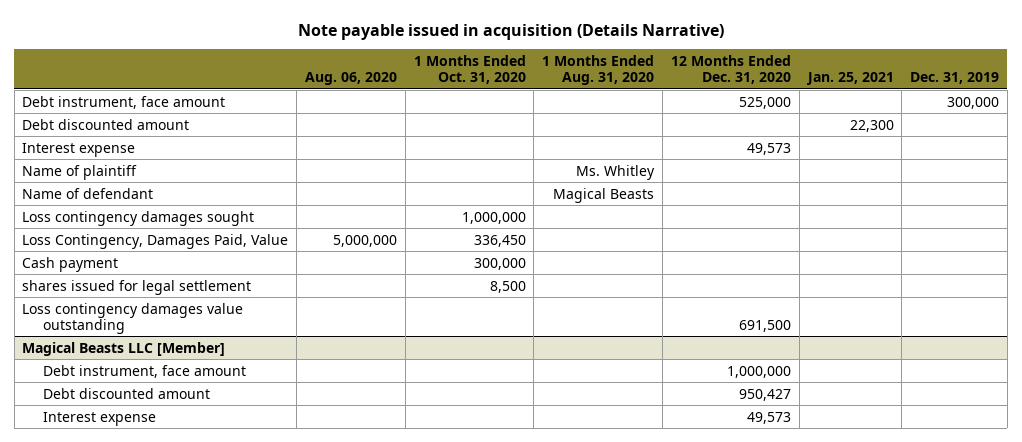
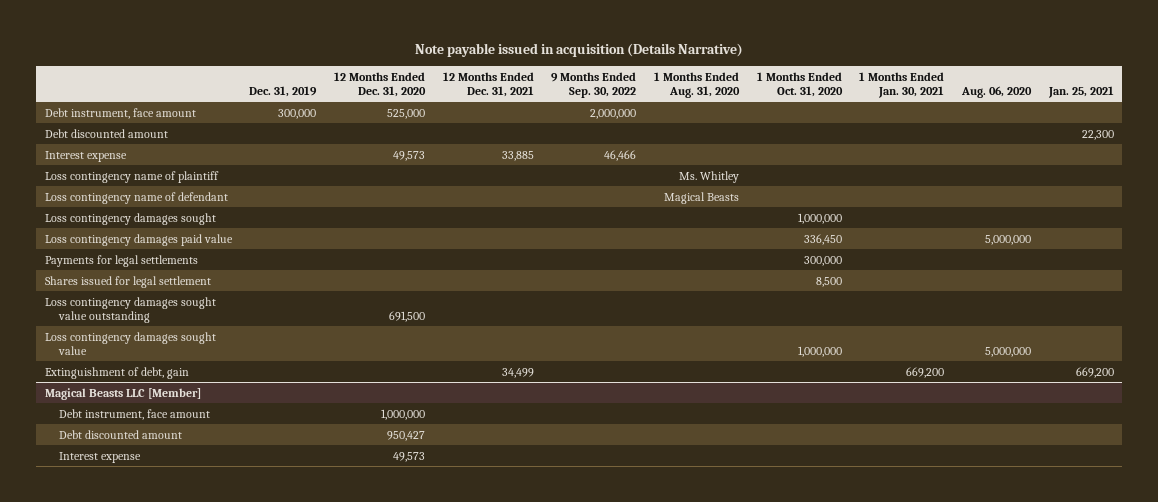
none -> [442,71,534,97] 12 Months Ended Dec. 31, 2021
none -> [551,71,637,98] 9 Months Ended Sep. 30, 2022
none -> [859,71,945,98] 1 Months Ended Jan. 30, 2021
[22,164,138,180] Name of plaintiff -> [44,170,219,183] Loss contingency name of plaintiff
[22,187,154,199] Name of defendant -> [44,191,228,204] Loss contingency name of defendant
[22,233,289,249] Loss Contingency, Damages Paid, Value -> [44,233,233,246] Loss contingency damages paid value
[22,256,119,272] Cash payment -> [44,254,198,267] Payments for legal settlements
[22,279,252,295] shares issued for legal settlement -> [44,275,211,288] Shares issued for legal settlement
[22,302,244,334] Loss contingency damages value outstanding -> [44,296,216,323] Loss contingency damages sought value outstanding
none -> [44,331,216,355] Loss contingency damages sought value
none -> [44,366,189,379] Extinguishment of debt, gain

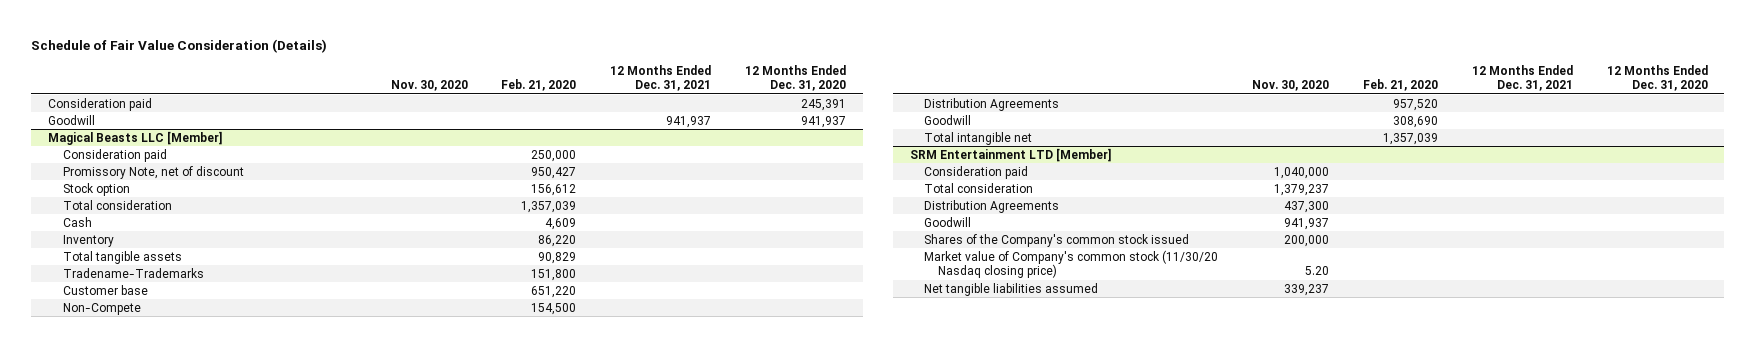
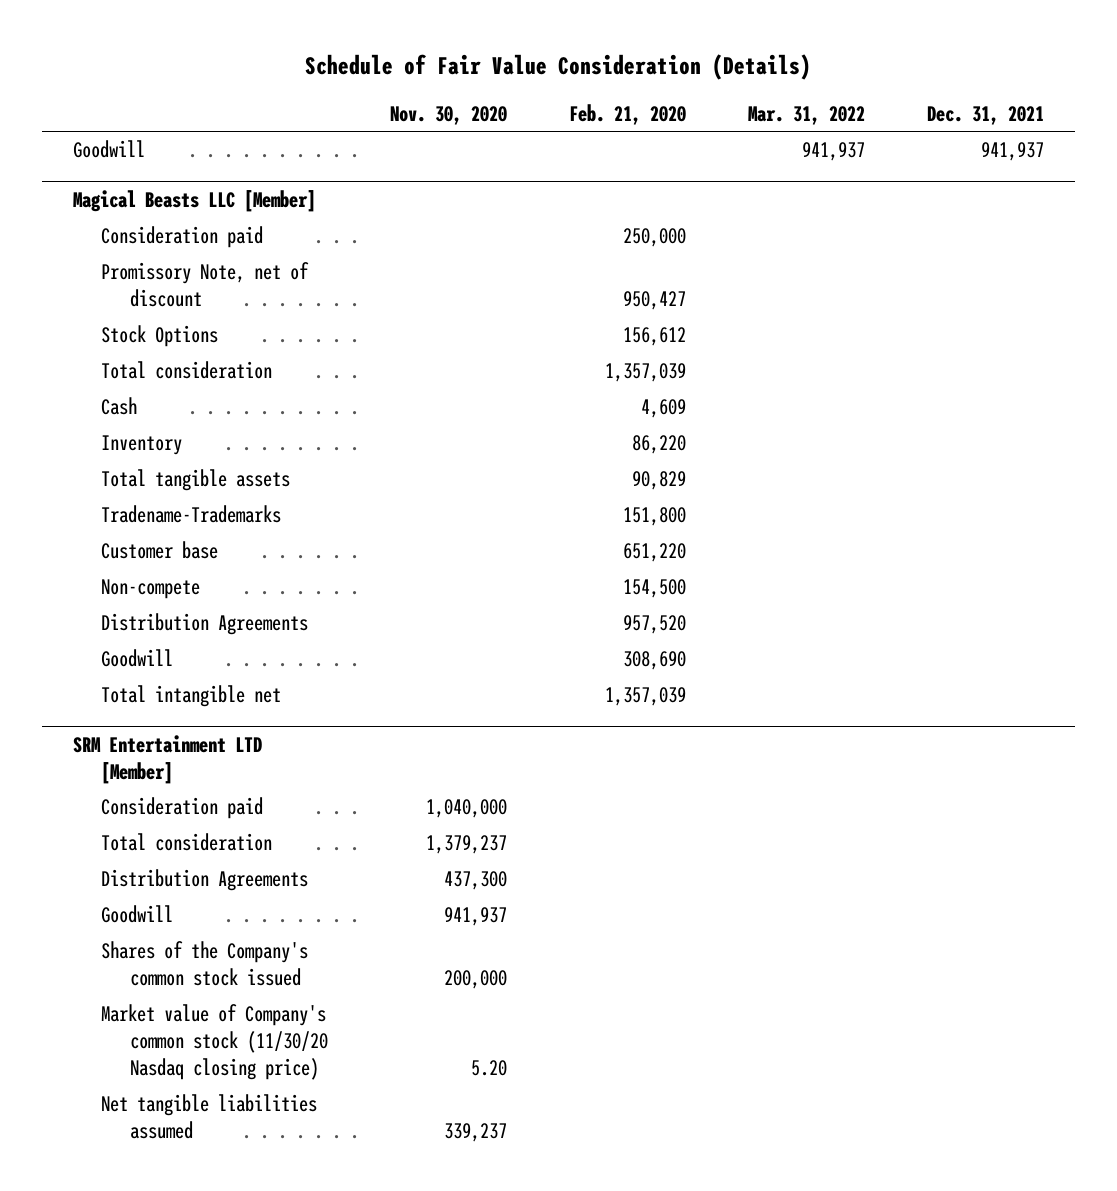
[610,64,712,92] 12 Months Ended Dec. 31, 2021 -> none
[745,64,847,92] 12 Months Ended Dec. 31, 2020 -> none
none -> [748,105,866,125] Mar. 31, 2022
none -> [927,105,1045,125] Dec. 31, 2021
[48,97,153,111] Consideration paid -> none
[62,182,130,196] Stock option -> [101,325,219,348] Stock Options
[62,302,141,315] Non-Compete -> [101,579,201,600] Non-compete

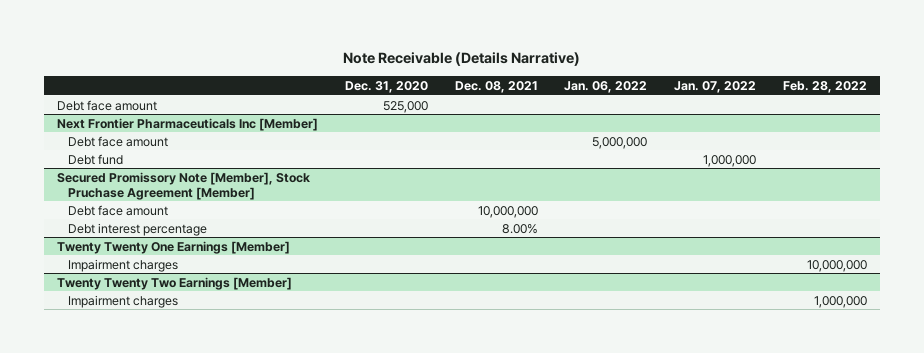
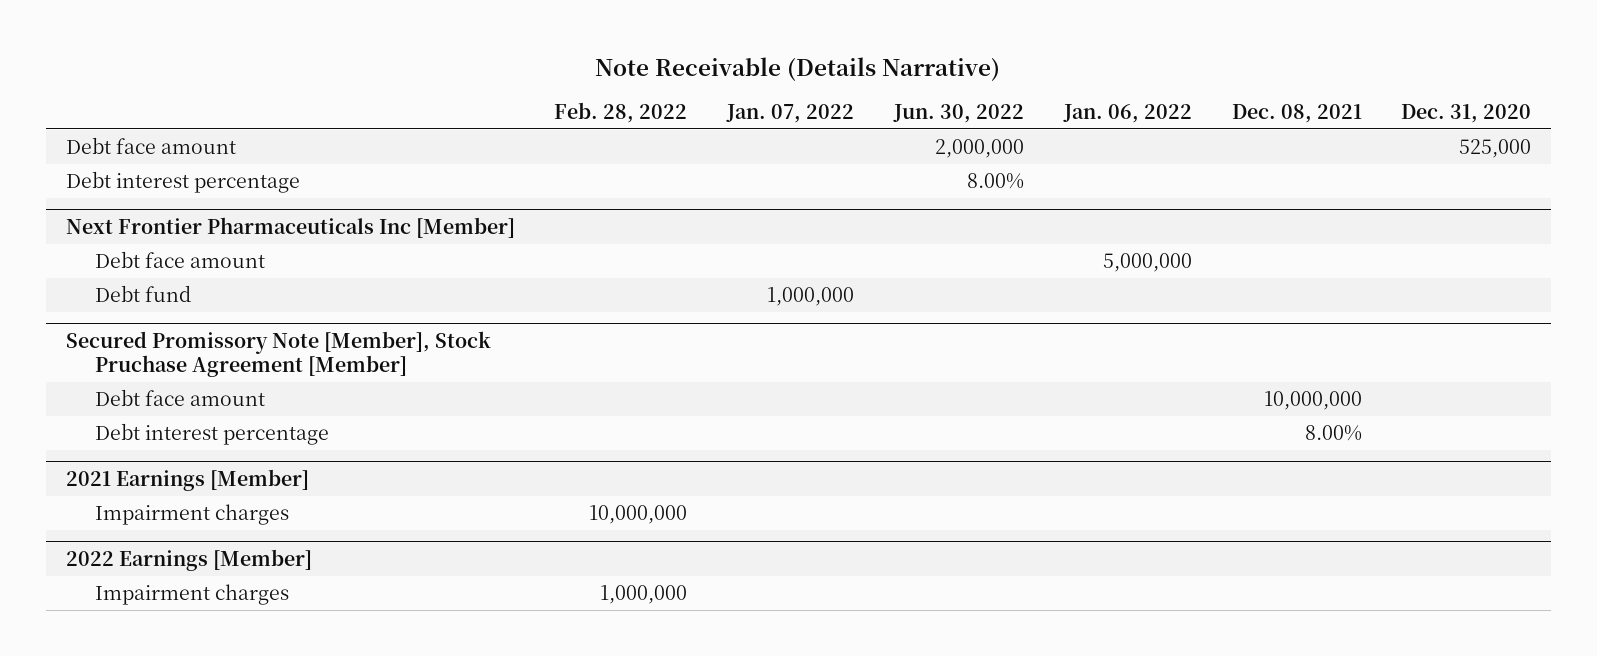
none -> [892,104,1024,124] Jun. 30, 2022
none -> [65,170,300,193] Debt interest percentage
[57,240,291,254] Twenty Twenty One Earnings [Member] -> [65,468,309,491] 2021 Earnings [Member]
[57,276,293,290] Twenty Twenty Two Earnings [Member] -> [65,548,312,571] 2022 Earnings [Member]

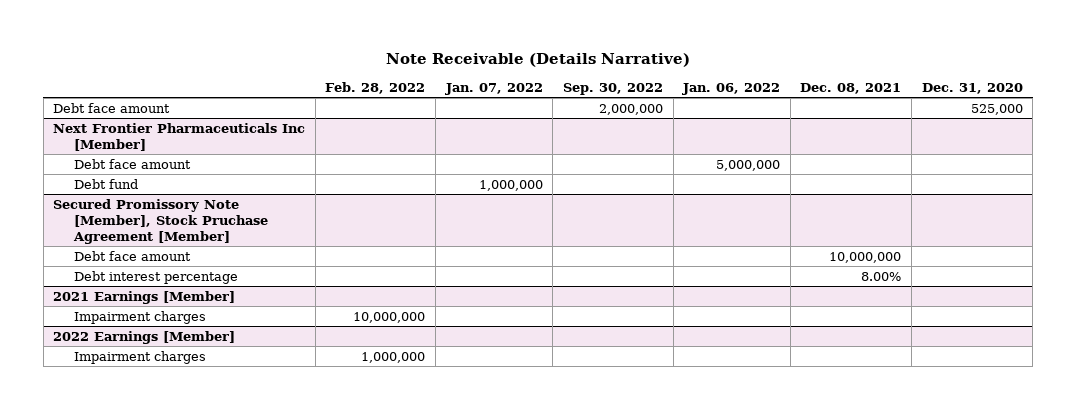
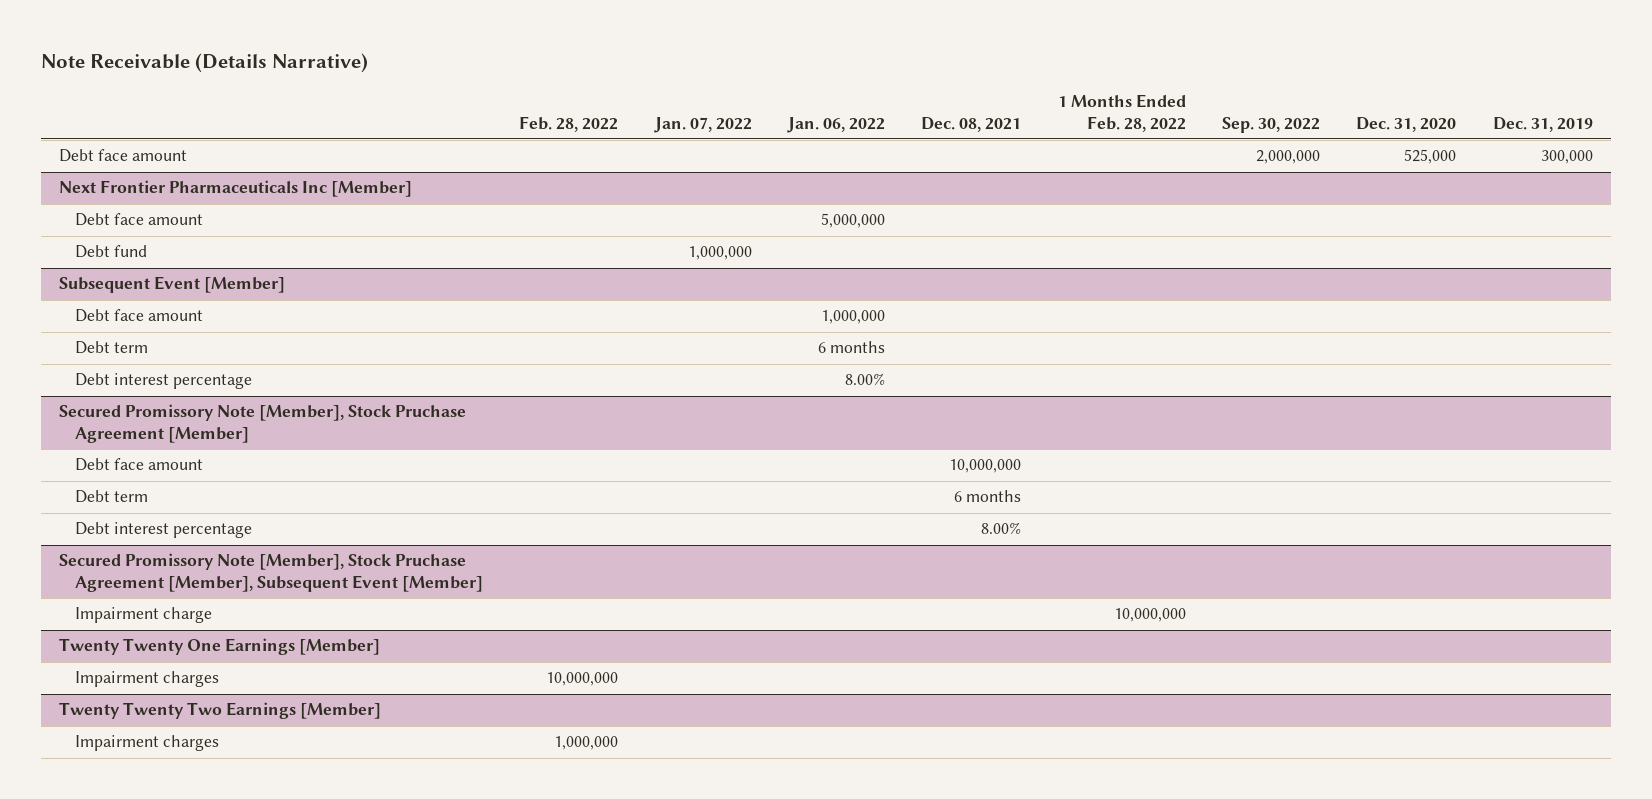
none -> [1057,94,1186,132] 1 Months Ended Feb. 28, 2022
none -> [1492,116,1593,132] Dec. 31, 2019
none -> [59,276,286,294] Subsequent Event [Member]
none -> [74,309,203,323] Debt face amount
none -> [74,341,148,355] Debt term
none -> [74,373,252,390] Debt interest percentage
none -> [74,490,148,504] Debt term
none -> [59,553,483,592] Secured Promissory Note [Member], Stock Pruchase Agreement [Member], Subsequent Event [Member]
none -> [74,607,212,624] Impairment charge
[53,291,236,305] 2021 Earnings [Member] -> [59,638,381,656] Twenty Twenty One Earnings [Member]
[53,331,236,345] 2022 Earnings [Member] -> [59,702,382,720] Twenty Twenty Two Earnings [Member]

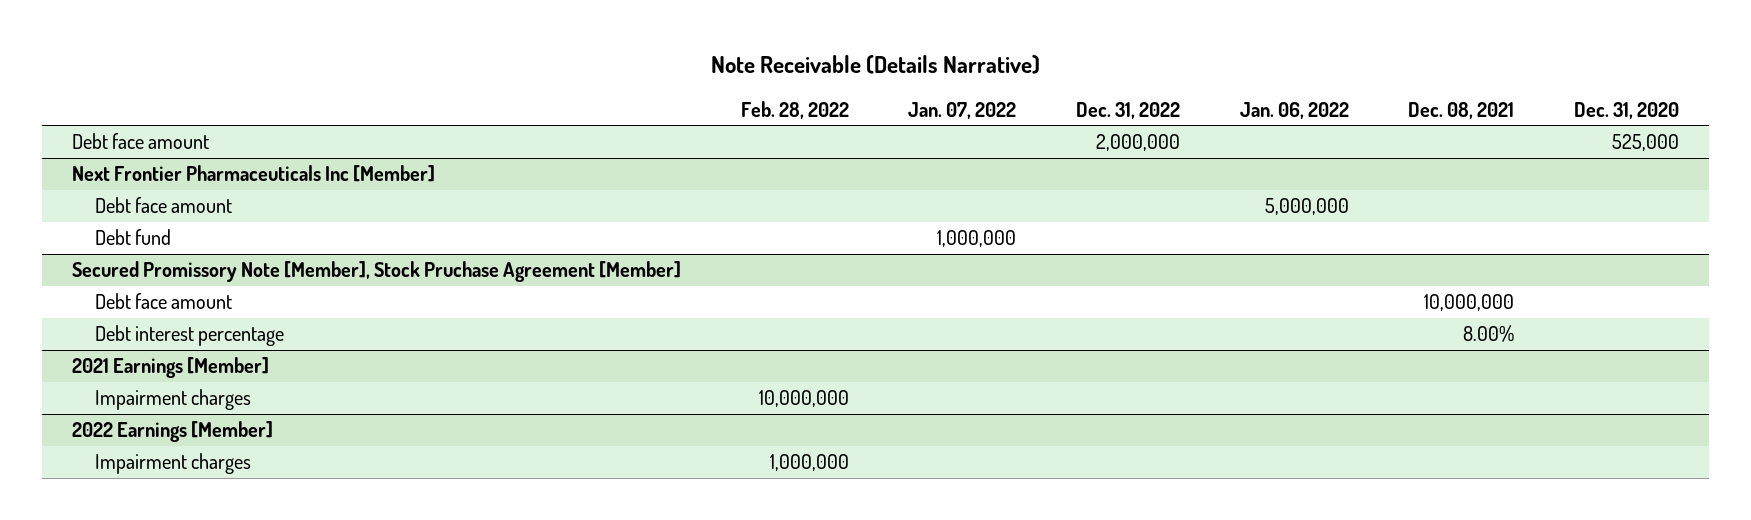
[1057,94,1186,132] 1 Months Ended Feb. 28, 2022 -> none
[1221,116,1320,133] Sep. 30, 2022 -> none
[1492,116,1593,132] Dec. 31, 2019 -> none
none -> [1076,101,1181,119] Dec. 31, 2022
[59,276,286,294] Subsequent Event [Member] -> none
[74,309,203,323] Debt face amount -> none
[74,341,148,355] Debt term -> none
[74,373,252,390] Debt interest percentage -> none
[74,490,148,504] Debt term -> none
[59,553,483,592] Secured Promissory Note [Member], Stock Pruchase Agreement [Member], Subsequent Event [Member] -> none
[74,607,212,624] Impairment charge -> none
[59,638,381,656] Twenty Twenty One Earnings [Member] -> [72,357,270,379] 2021 Earnings [Member]
[59,702,382,720] Twenty Twenty Two Earnings [Member] -> [72,421,274,443] 2022 Earnings [Member]

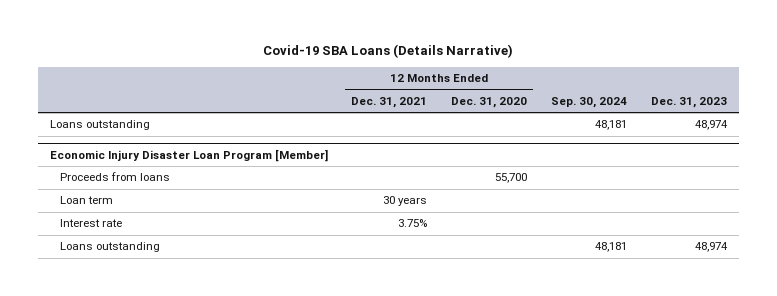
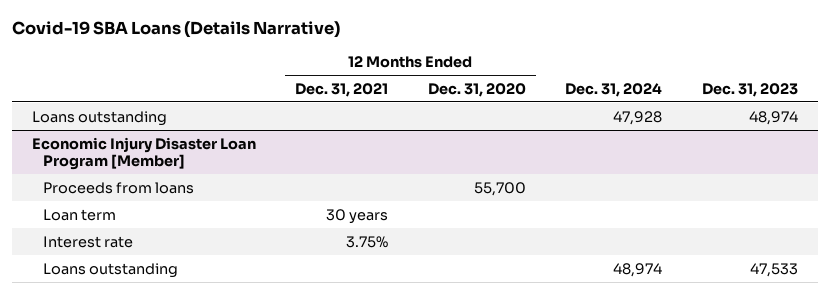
[551,96,628,108] Sep. 30, 2024 -> none
none -> [565,82,663,97] Dec. 31, 2024
[695,242,729,253] 48,974 -> [749,262,798,277] 47,533

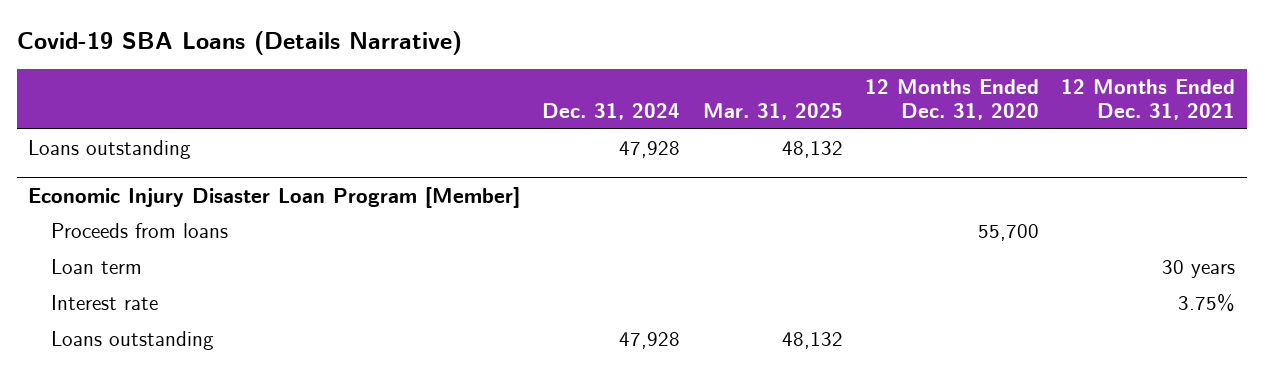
[701,82,798,97] Dec. 31, 2023 -> none
none -> [702,102,843,120] Mar. 31, 2025
[613,262,663,277] 48,974 -> [619,331,681,349] 47,928

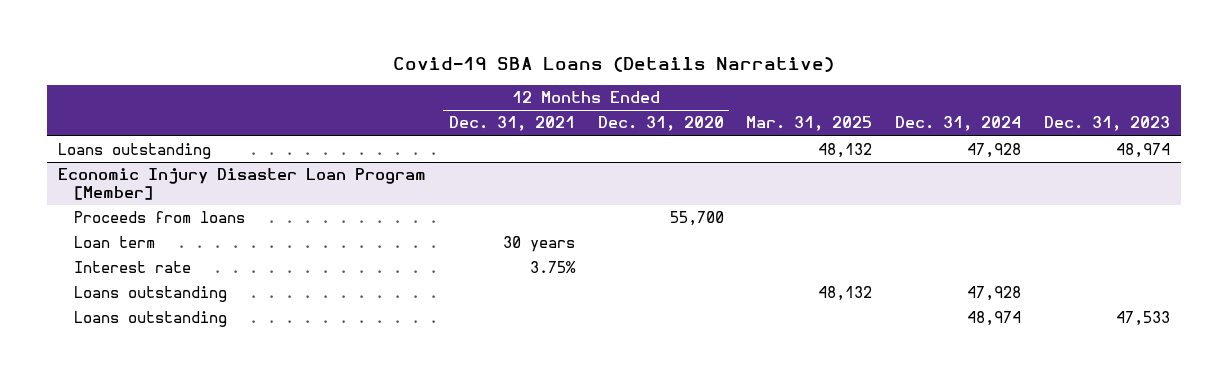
none -> [1043,116,1170,132] Dec. 31, 2023
none -> [73,311,227,328] Loans outstanding

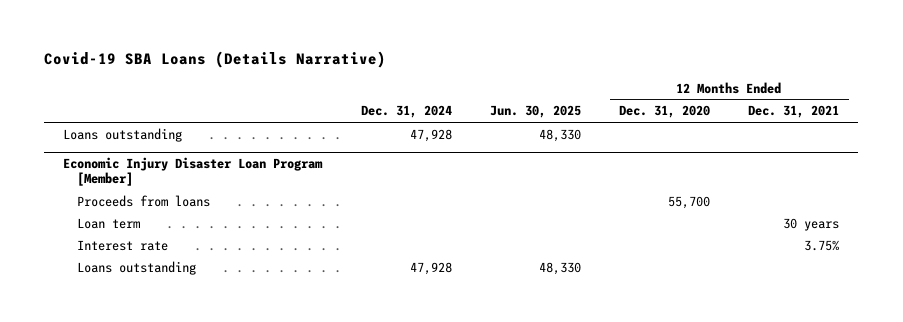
[746,116,873,132] Mar. 31, 2025 -> none
[1043,116,1170,132] Dec. 31, 2023 -> none
none -> [489,105,581,119] Jun. 30, 2025
[73,311,227,328] Loans outstanding -> none

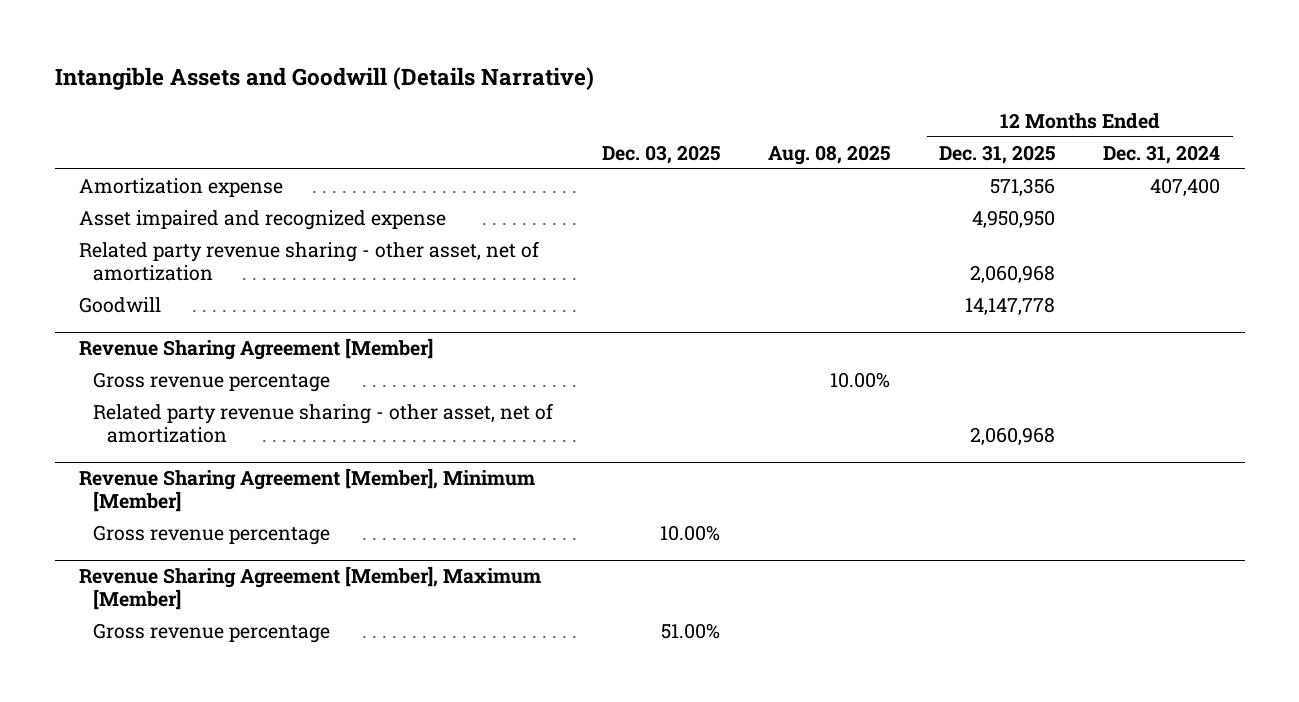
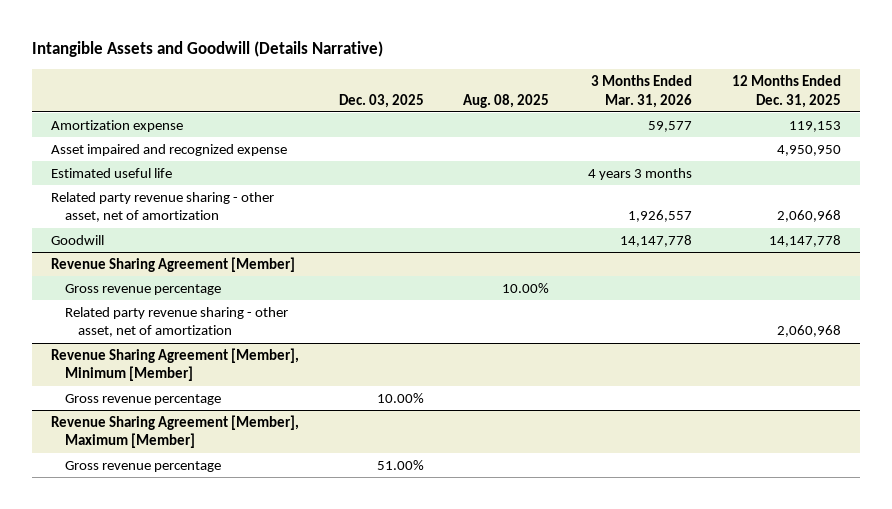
[1103,144,1221,164] Dec. 31, 2024 -> none
none -> [591,75,693,108] 3 Months Ended Mar. 31, 2026
[989,178,1055,197] 571,356 -> [788,120,841,132] 119,153
none -> [51,167,173,178] Estimated useful life

